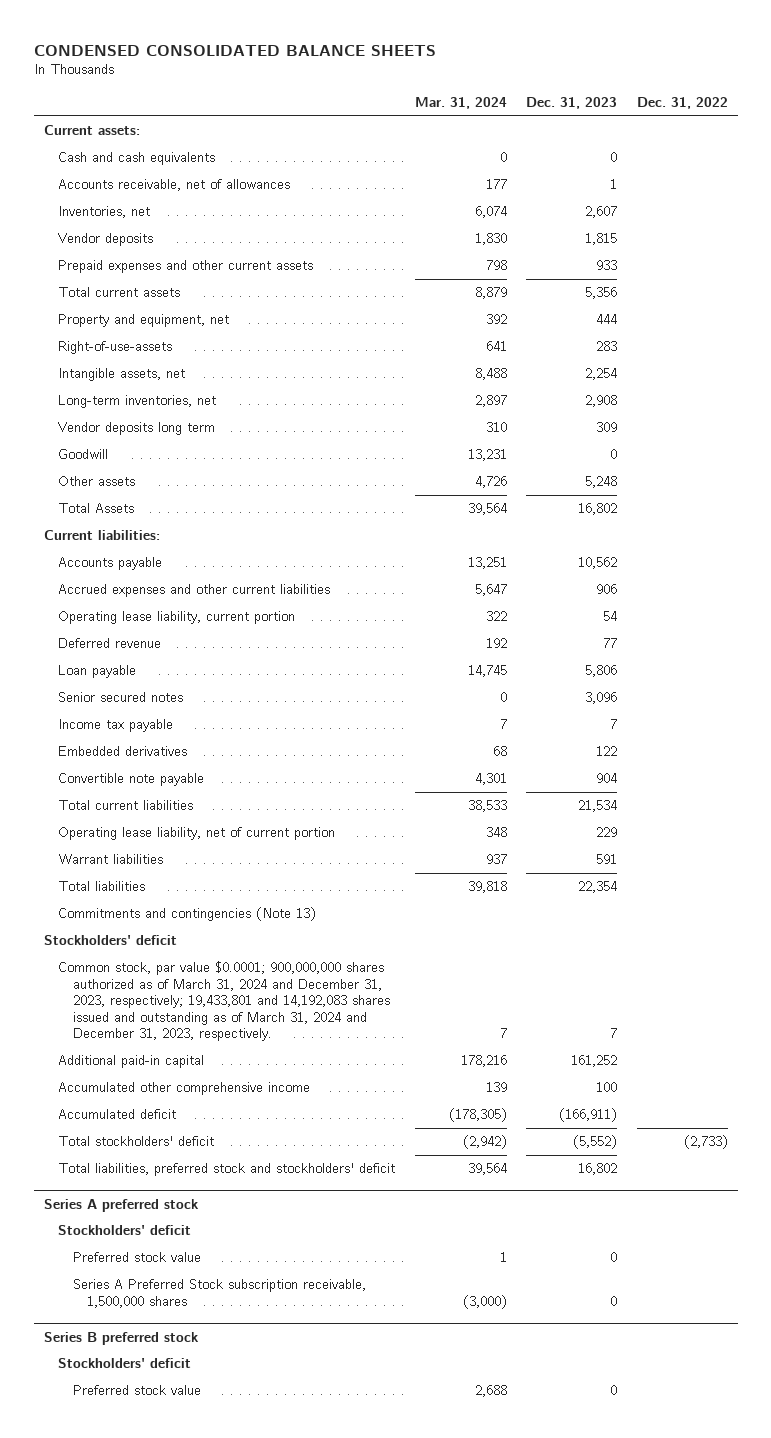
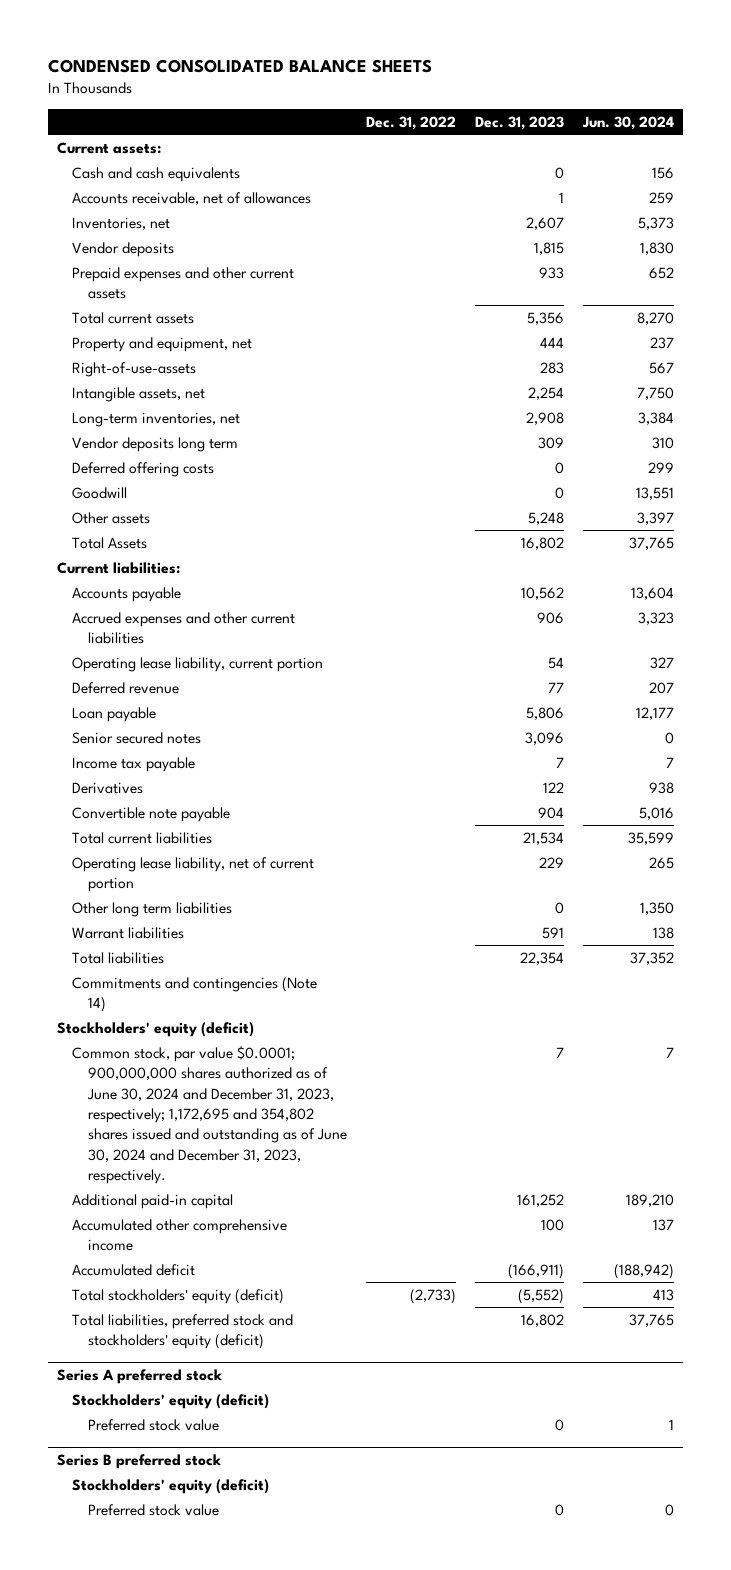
[414,96,507,109] Mar. 31, 2024 -> none
none -> [581,115,674,130] Jun. 30, 2024
none -> [72,461,215,477] Deferred offering costs
[58,746,188,757] Embedded derivatives -> [72,781,144,794] Derivatives
none -> [72,901,233,917] Other long term liabilities
[58,907,317,922] Commitments and contingencies (Note 13) -> [72,976,318,1013] Commitments and contingencies (Note 14)
[43,935,177,946] Stockholders' deficit -> [57,1021,255,1037] Stockholders' equity (deficit)
[58,961,390,1042] Common stock, par value $0.0001; 900,000,000 shares authorized as of March 31, 2024 and December 31, 2023, respectively; 19,433,801 and 14,192,083 shares issued and outstanding as of March 31, 2024 and December 31, 2023, respectively. -> [72,1045,347,1185] Common stock, par value $0.0001; 900,000,000 shares authorized as of June 30, 2024 and December 31, 2023, respectively; 1,172,695 and 354,802 shares issued and outstanding as of June 30, 2024 and December 31, 2023, respectively.
[58,1136,215,1147] Total stockholders' deficit -> [72,1288,285,1304] Total stockholders' equity (deficit)
[58,1163,396,1177] Total liabilities, preferred stock and stockholders' deficit -> [72,1313,294,1350] Total liabilities, preferred stock and stockholders' equity (deficit)
[58,1225,192,1236] Stockholders' deficit -> [72,1393,270,1409] Stockholders' equity (deficit)
[72,1279,366,1308] Series A Preferred Stock subscription receivable, 1,500,000 shares -> none
[58,1358,192,1369] Stockholders' deficit -> [72,1478,270,1494] Stockholders' equity (deficit)

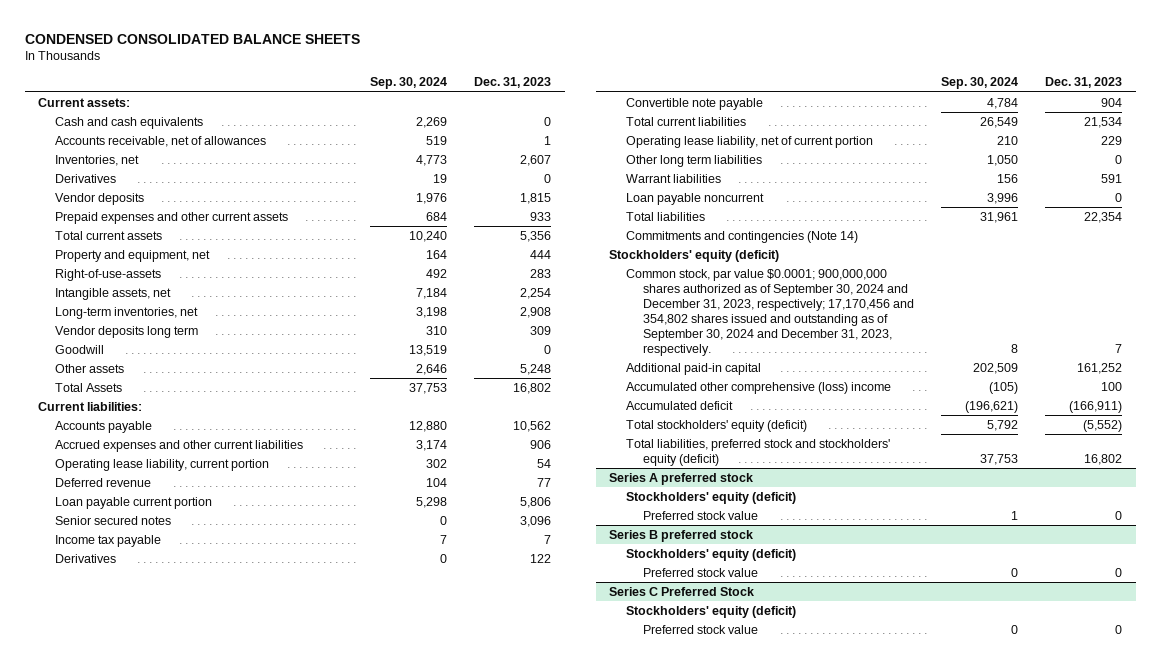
[365,115,456,130] Dec. 31, 2022 -> none
[581,115,674,130] Jun. 30, 2024 -> none
none -> [369,77,447,90] Sep. 30, 2024
none -> [54,173,116,183] Derivatives
[72,461,215,477] Deferred offering costs -> none
[72,706,157,722] Loan payable -> [54,496,212,509] Loan payable current portion
none -> [625,192,764,205] Loan payable noncurrent
[72,1045,347,1185] Common stock, par value $0.0001; 900,000,000 shares authorized as of June 30, 2024 and December 31, 2023, respectively; 1,172,695 and 354,802 shares issued and outstanding as of June 30, 2024 and December 31, 2023, respectively. -> [625,268,914,356] Common stock, par value $0.0001; 900,000,000 shares authorized as of September 30, 2024 and December 31, 2023, respectively; 17,170,456 and 354,802 shares issued and outstanding as of September 30, 2024 and December 31, 2023, respectively.
[72,1218,288,1252] Accumulated other comprehensive income -> [625,381,891,394] Accumulated other comprehensive (loss) income
none -> [609,586,755,596] Series C Preferred Stock
none -> [625,605,796,618] Stockholders' equity (deficit)
none -> [642,624,758,634] Preferred stock value

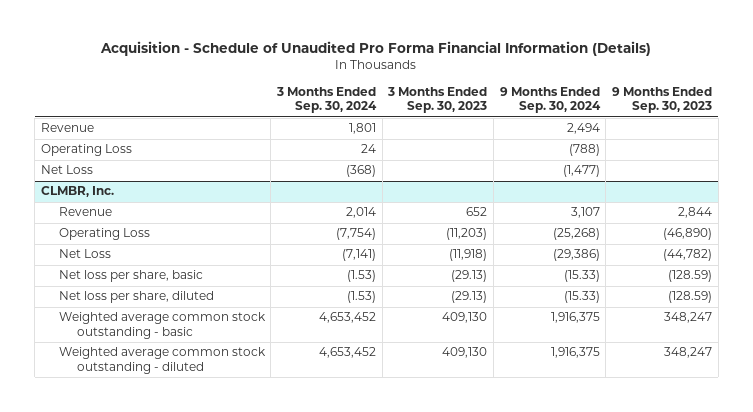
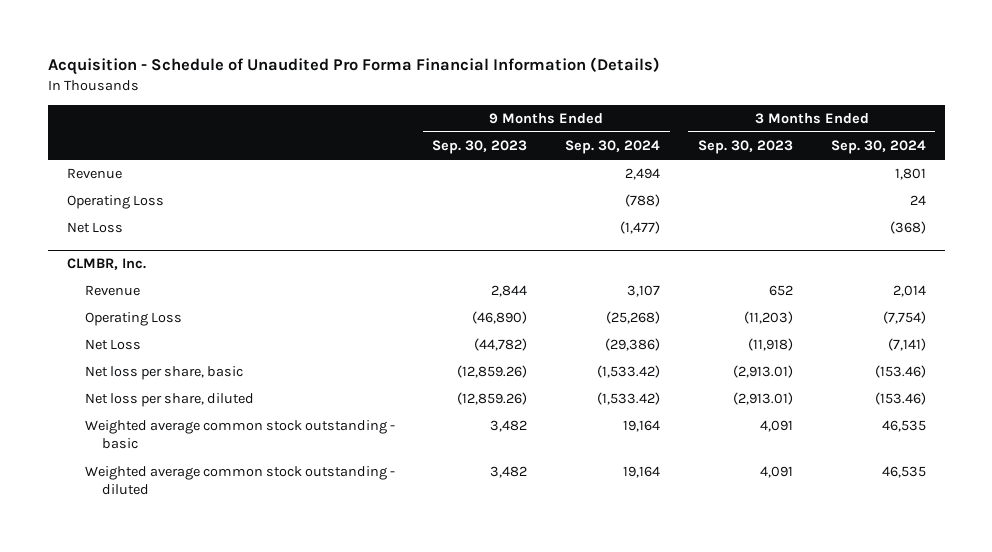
[347,270,377,283] (1.53) -> [874,365,926,379] (153.46)
[451,270,488,283] (29.13) -> [732,365,793,379] (2,913.01)
[563,270,600,283] (15.33) -> [597,365,661,379] (1,533.42)
[667,270,712,283] (128.59) -> [457,365,528,379] (12,859.26)
[347,291,377,304] (1.53) -> [874,392,926,406] (153.46)
[451,291,488,304] (29.13) -> [732,392,793,406] (2,913.01)
[563,291,600,304] (15.33) -> [597,392,661,406] (1,533.42)
[667,291,712,304] (128.59) -> [457,392,528,406] (12,859.26)
[319,312,377,324] 4,653,452 -> [881,420,926,433] 46,535
[442,312,488,324] 409,130 -> [759,420,793,433] 4,091
[550,312,600,324] 1,916,375 -> [623,420,661,433] 19,164
[663,312,712,324] 348,247 -> [490,420,528,433] 3,482
[319,347,377,359] 4,653,452 -> [881,466,926,479] 46,535
[442,347,488,359] 409,130 -> [759,466,793,479] 4,091
[550,347,600,359] 1,916,375 -> [623,466,661,479] 19,164
[663,347,712,359] 348,247 -> [490,466,528,479] 3,482

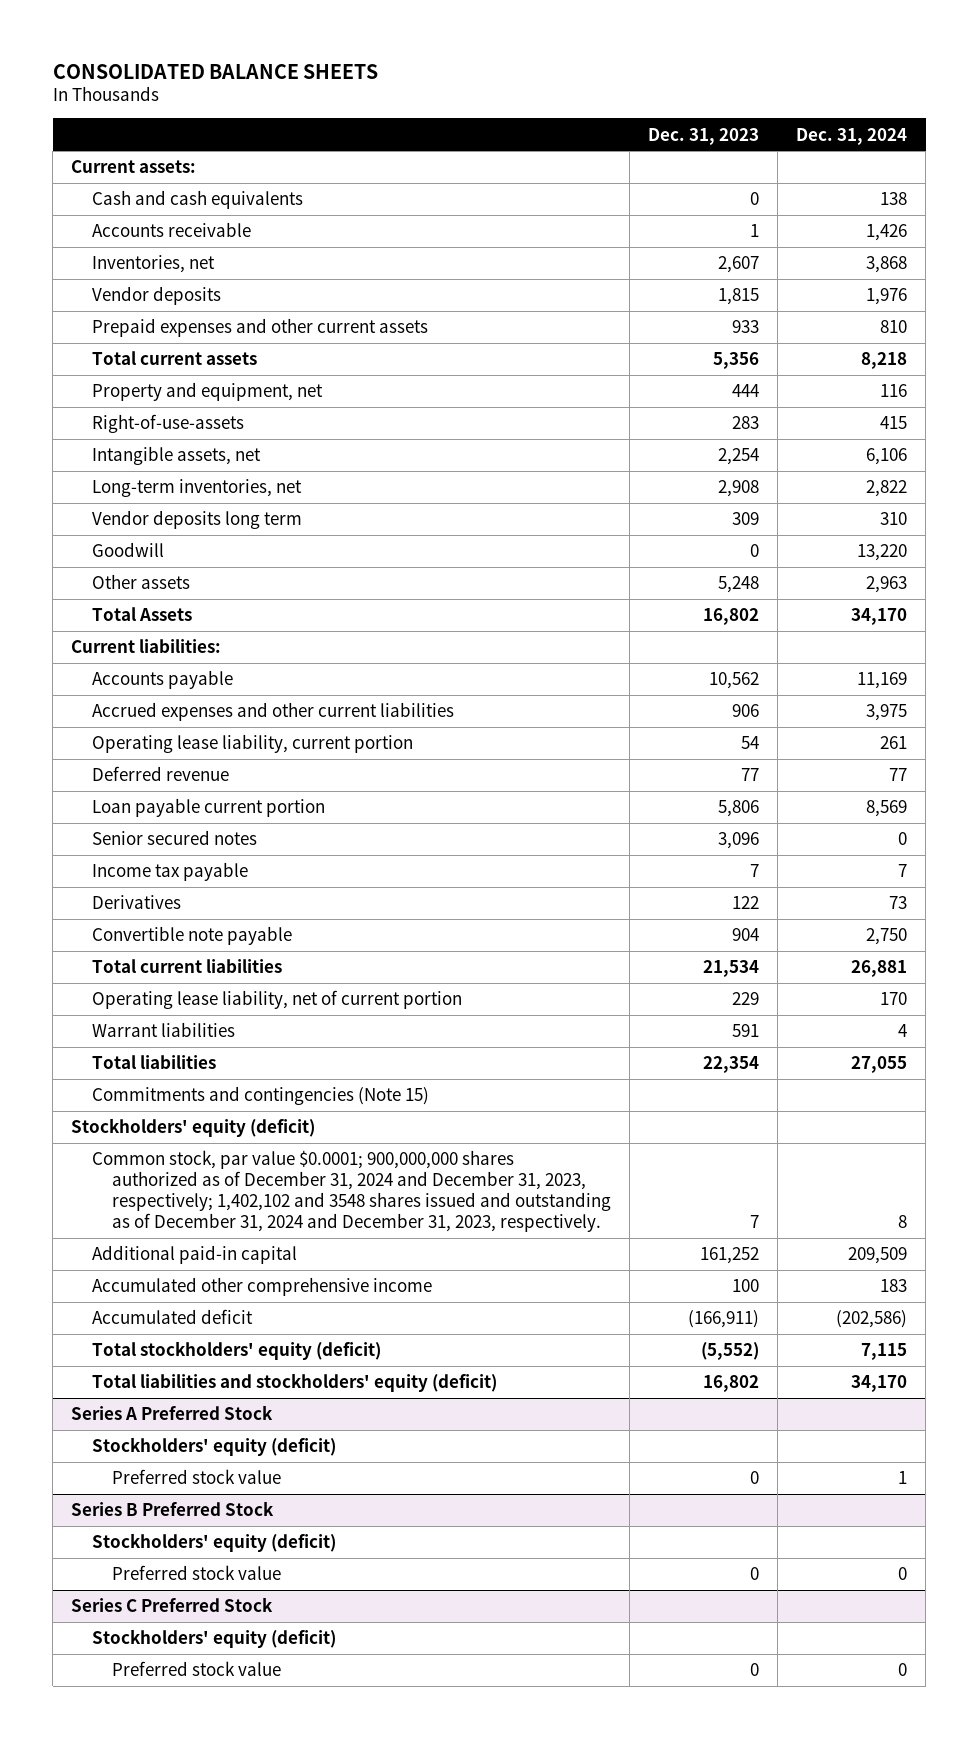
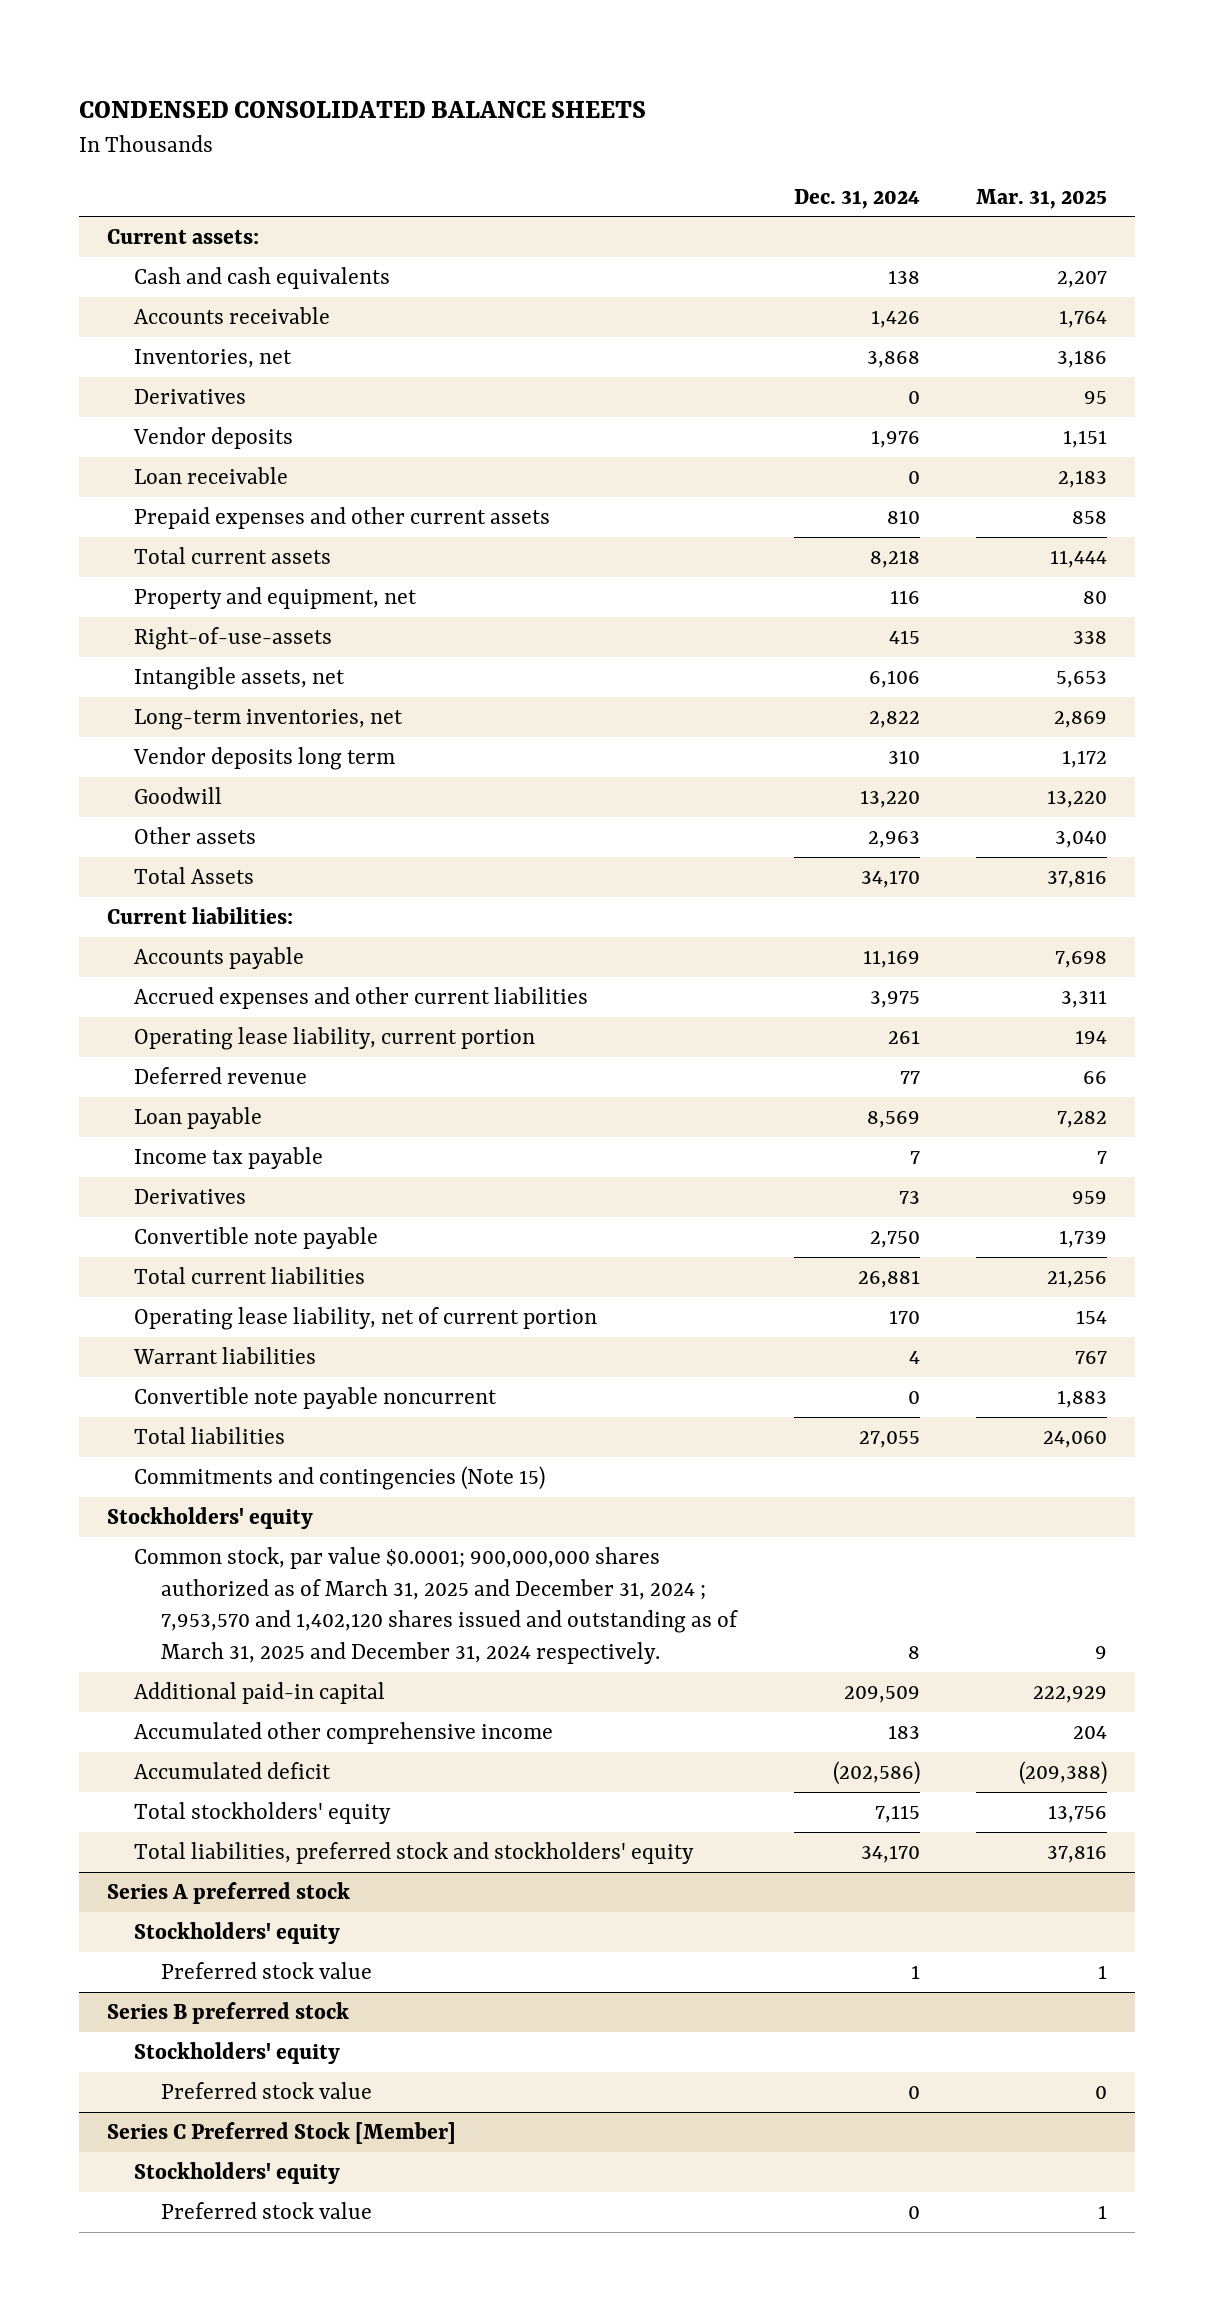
[52,63,378,79] CONSOLIDATED BALANCE SHEETS -> [78,100,646,118] CONDENSED CONSOLIDATED BALANCE SHEETS
[648,127,760,145] Dec. 31, 2023 -> none
none -> [975,188,1107,209] Mar. 31, 2025
none -> [134,389,247,405] Derivatives
none -> [134,467,289,485] Loan receivable
[91,830,257,846] Senior secured notes -> none
[91,798,325,818] Loan payable current portion -> [134,1107,263,1130] Loan payable
none -> [134,1387,498,1410] Convertible note payable noncurrent
[71,1118,316,1138] Stockholders' equity (deficit) -> [106,1507,313,1530] Stockholders' equity
[91,1150,612,1233] Common stock, par value $0.0001; 900,000,000 shares authorized as of December 31, 2024 and December 31, 2023, respectively; 1,402,102 and 3548 shares issued and outstanding as of December 31, 2024 and December 31, 2023, respectively. -> [134,1547,739,1665] Common stock, par value $0.0001; 900,000,000 shares authorized as of March 31, 2025 and December 31, 2024 ; 7,953,570 and 1,402,120 shares issued and outstanding as of March 31, 2025 and December 31, 2024 respectively.
[91,1341,381,1361] Total stockholders' equity (deficit) -> [134,1802,392,1825] Total stockholders' equity
[91,1373,497,1393] Total liabilities and stockholders' equity (deficit) -> [134,1842,695,1865] Total liabilities, preferred stock and stockholders' equity
[71,1405,274,1421] Series A Preferred Stock -> [106,1882,350,1905] Series A preferred stock
[91,1437,336,1457] Stockholders' equity (deficit) -> [134,1922,341,1945] Stockholders' equity
[71,1501,275,1517] Series B Preferred Stock -> [106,2002,349,2025] Series B preferred stock
[91,1533,336,1553] Stockholders' equity (deficit) -> [134,2042,341,2065] Stockholders' equity
[71,1597,274,1613] Series C Preferred Stock -> [106,2122,456,2145] Series C Preferred Stock [Member]
[91,1629,336,1649] Stockholders' equity (deficit) -> [134,2162,341,2185] Stockholders' equity

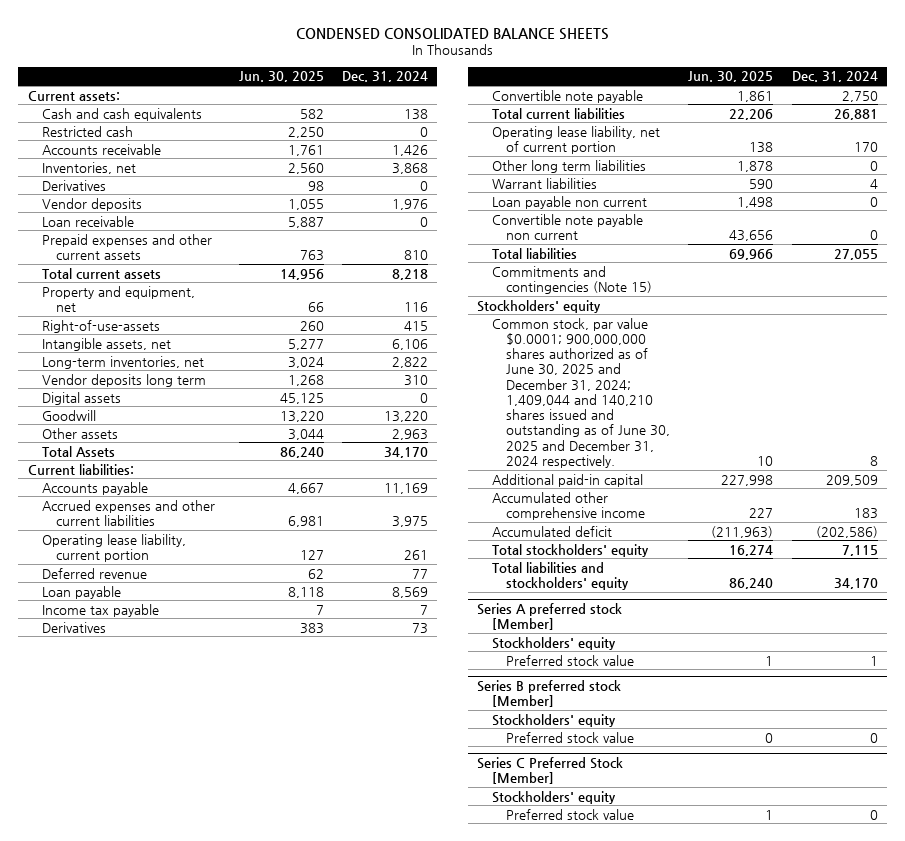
[975,188,1107,209] Mar. 31, 2025 -> none
none -> [238,71,324,83] Jun. 30, 2025
none -> [41,125,133,137] Restricted cash
none -> [41,391,121,405] Digital assets
none -> [491,159,646,173] Other long term liabilities
none -> [491,195,647,209] Loan payable non current
[134,1387,498,1410] Convertible note payable noncurrent -> [491,213,643,240] Convertible note payable non current
[134,1547,739,1665] Common stock, par value $0.0001; 900,000,000 shares authorized as of March 31, 2025 and December 31, 2024 ; 7,953,570 and 1,402,120 shares issued and outstanding as of March 31, 2025 and December 31, 2024 respectively. -> [491,317,670,468] Common stock, par value $0.0001; 900,000,000 shares authorized as of June 30, 2025 and December 31, 2024; 1,409,044 and 140,210 shares issued and outstanding as of June 30, 2025 and December 31, 2024 respectively.
[134,1842,695,1865] Total liabilities, preferred stock and stockholders' equity -> [491,561,629,590] Total liabilities and stockholders' equity
[106,1882,350,1905] Series A preferred stock -> [477,603,623,631] Series A preferred stock [Member]
[106,2002,349,2025] Series B preferred stock -> [477,680,622,708] Series B preferred stock [Member]

